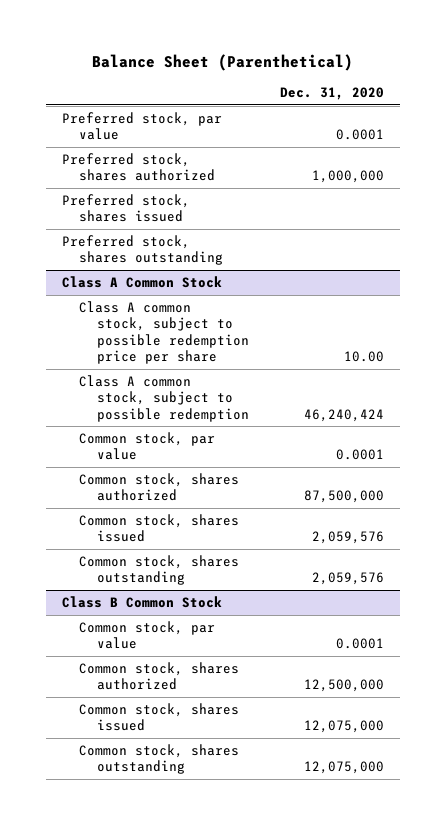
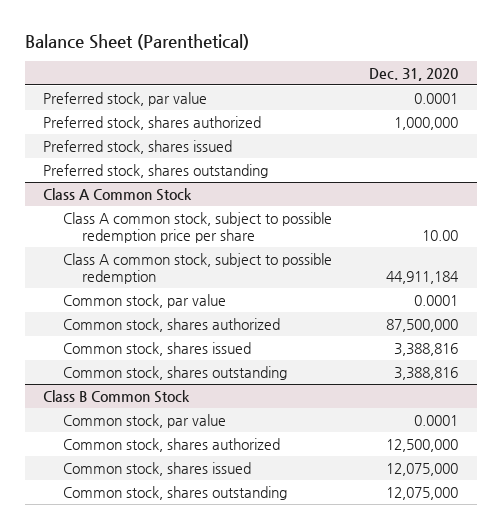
[304,408,385,422] 46,240,424 -> [385,270,459,284] 44,911,184
[312,531,385,545] 2,059,576 -> [393,342,458,356] 3,388,816
[312,572,385,586] 2,059,576 -> [393,366,458,380] 3,388,816

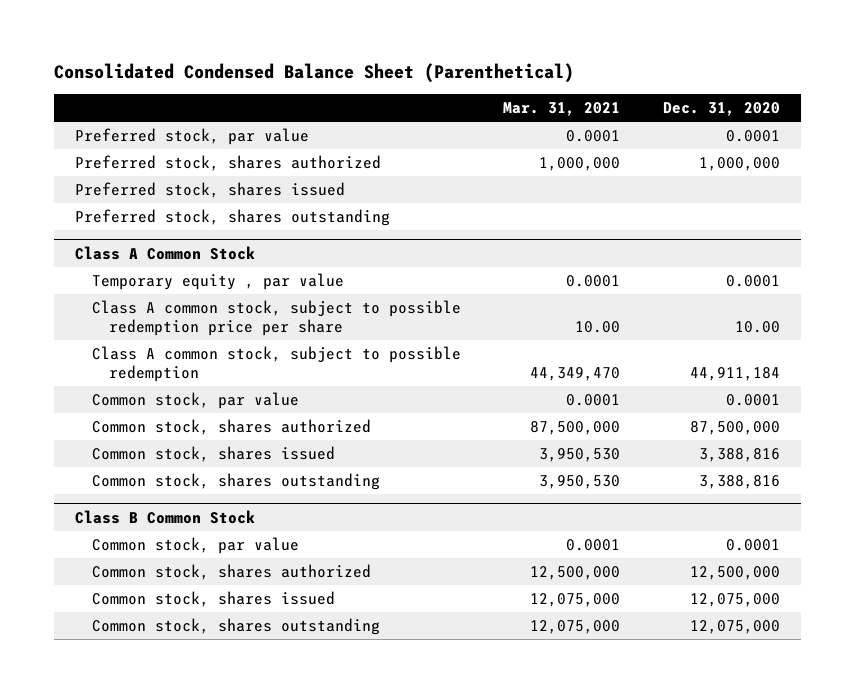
[24,33,249,50] Balance Sheet (Parenthetical) -> [53,63,574,84] Consolidated Condensed Balance Sheet (Parenthetical)
none -> [503,101,621,116] Mar. 31, 2021
none -> [91,273,344,291] Temporary equity , par value

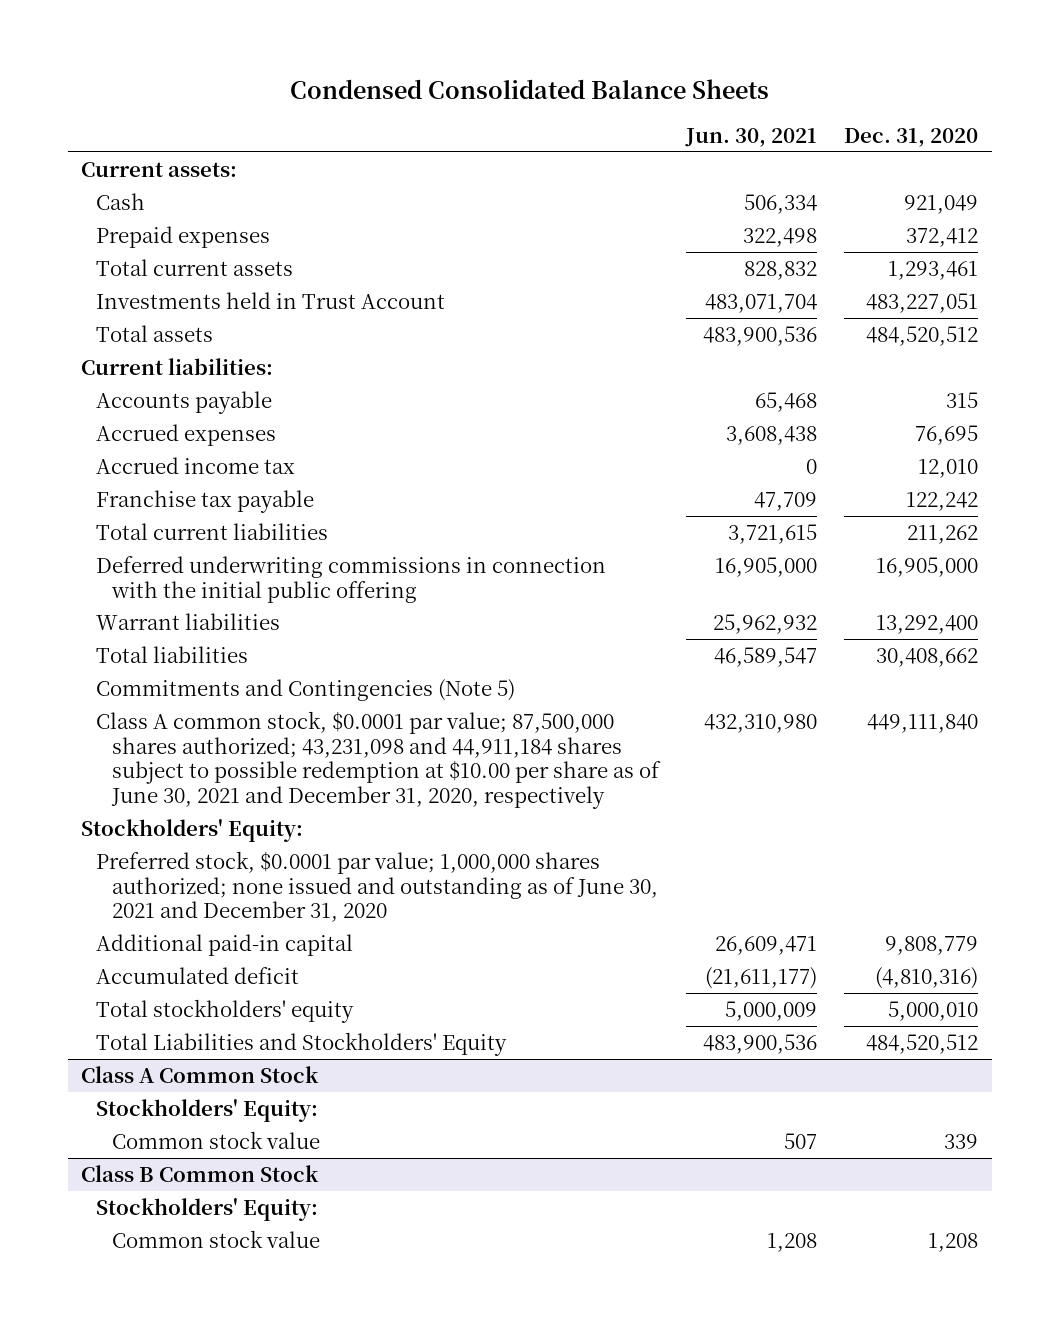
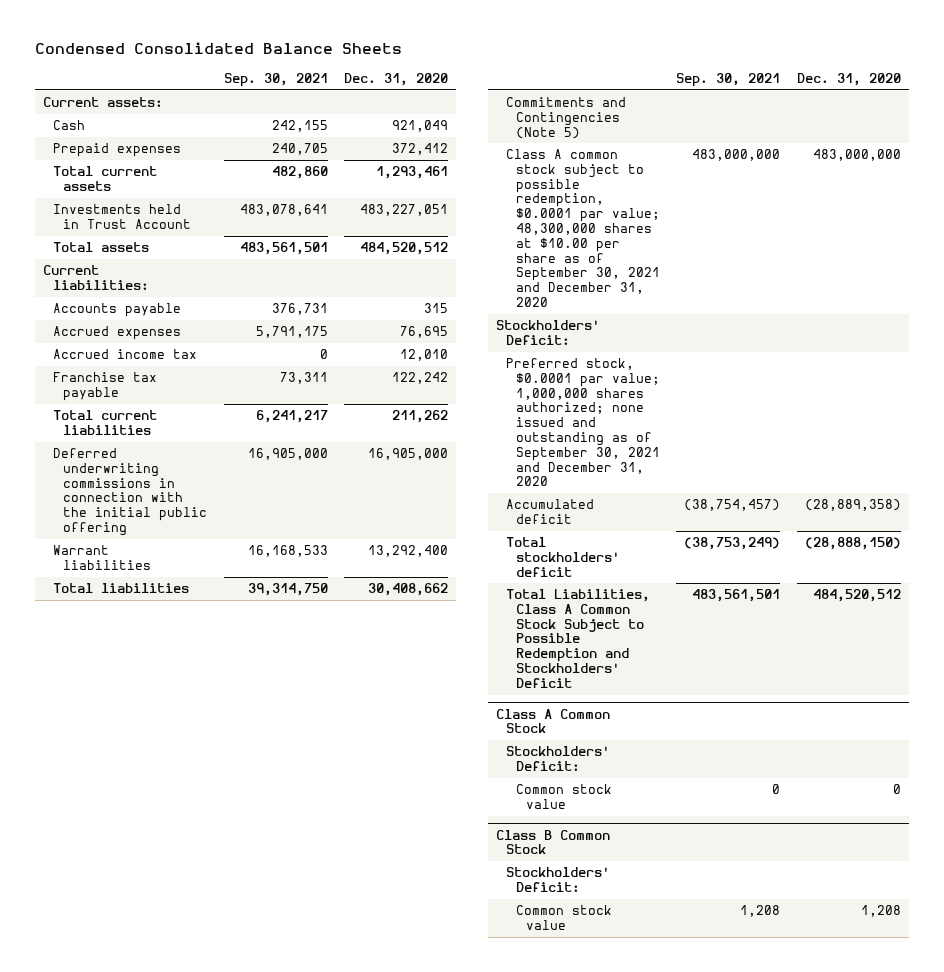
[684,128,817,148] Jun. 30, 2021 -> none
none -> [223,72,328,87] Sep. 30, 2021
[96,933,354,956] Additional paid-in capital -> none
[96,710,661,810] Class A common stock, $0.0001 par value; 87,500,000 shares authorized; 43,231,098 and 44,911,184 shares subject to possible redemption at $10.00 per share as of June 30, 2021 and December 31, 2020, respectively -> [505,149,660,308] Class A common stock subject to possible redemption, $0.0001 par value; 48,300,000 shares at $10.00 per share as of September 30, 2021 and December 31, 2020
[867,713,979,733] 449,111,840 -> [812,149,901,162] 483,000,000
[81,818,304,842] Stockholders' Equity: -> [495,320,600,345] Stockholders' Deficit:
[96,850,658,923] Preferred stock, $0.0001 par value; 1,000,000 shares authorized; none issued and outstanding as of June 30, 2021 and December 31, 2020 -> [505,358,660,487] Preferred stock, $0.0001 par value; 1,000,000 shares authorized; none issued and outstanding as of September 30, 2021 and December 31, 2020
[875,966,979,989] (4,810,316) -> [804,499,901,512] (28,889,358)
[96,998,355,1023] Total stockholders' equity -> [505,537,620,577] Total stockholders' deficit
[888,1000,979,1021] 5,000,010 -> [804,537,901,551] (28,888,150)
[96,1031,508,1056] Total Liabilities and Stockholders' Equity -> [505,589,650,688] Total Liabilities, Class A Common Stock Subject to Possible Redemption and Stockholders' Deficit
[96,1098,319,1122] Stockholders' Equity: -> [505,746,610,771] Stockholders' Deficit:
[944,1133,979,1149] 339 -> [892,784,901,795] 0
[96,1197,319,1221] Stockholders' Equity: -> [505,867,610,892] Stockholders' Deficit:

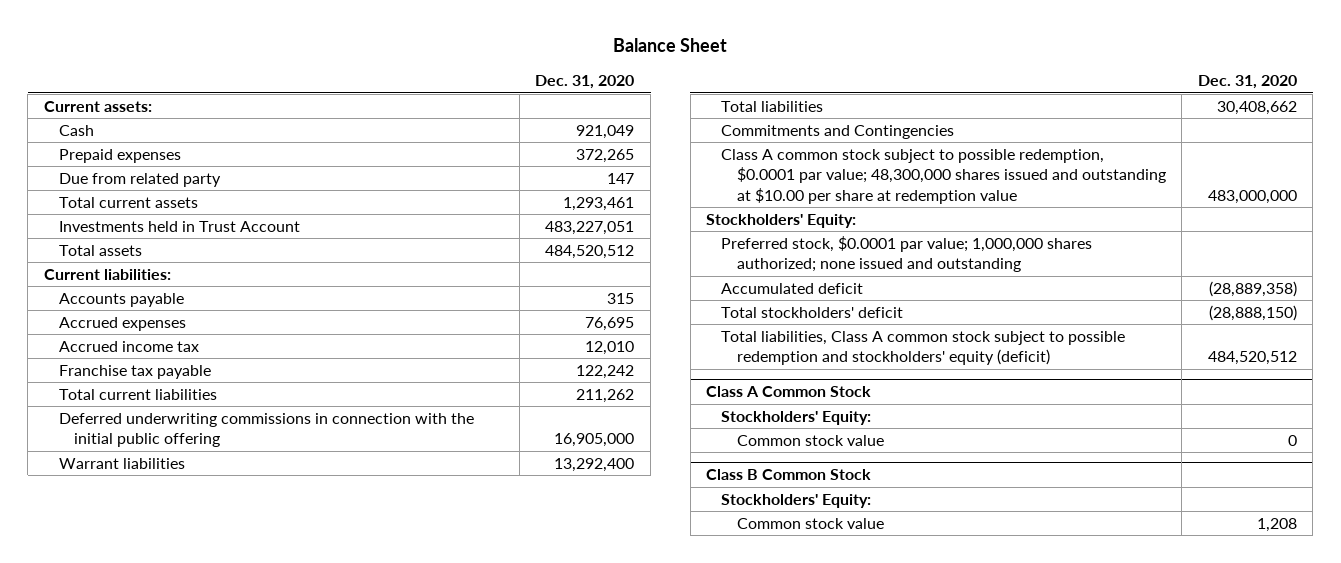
[34,42,402,55] Condensed Consolidated Balance Sheets -> [613,38,728,53] Balance Sheet
[223,72,328,87] Sep. 30, 2021 -> none
[392,143,449,156] 372,412 -> [576,148,635,163] 372,265
none -> [59,172,222,187] Due from related party
[505,97,626,139] Commitments and Contingencies (Note 5) -> [721,124,955,139] Commitments and Contingencies
[505,149,660,308] Class A common stock subject to possible redemption, $0.0001 par value; 48,300,000 shares at $10.00 per share as of September 30, 2021 and December 31, 2020 -> [721,148,1166,204] Class A common stock subject to possible redemption, $0.0001 par value; 48,300,000 shares issued and outstanding at $10.00 per share at redemption value
[495,320,600,345] Stockholders' Deficit: -> [706,213,857,228] Stockholders' Equity:
[505,358,660,487] Preferred stock, $0.0001 par value; 1,000,000 shares authorized; none issued and outstanding as of September 30, 2021 and December 31, 2020 -> [721,235,1093,273] Preferred stock, $0.0001 par value; 1,000,000 shares authorized; none issued and outstanding
[505,589,650,688] Total Liabilities, Class A Common Stock Subject to Possible Redemption and Stockholders' Deficit -> [721,330,1126,366] Total liabilities, Class A common stock subject to possible redemption and stockholders' equity (deficit)
[505,746,610,771] Stockholders' Deficit: -> [721,410,872,425] Stockholders' Equity:
[505,867,610,892] Stockholders' Deficit: -> [721,493,872,508] Stockholders' Equity:

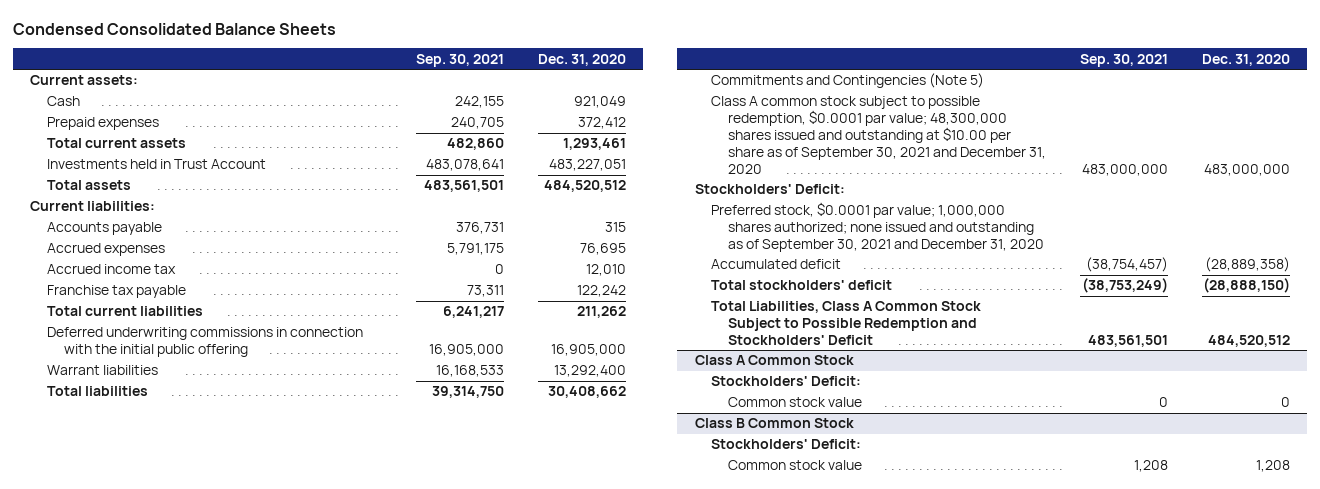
[613,38,728,53] Balance Sheet -> [12,22,336,35] Condensed Consolidated Balance Sheets
none -> [415,53,504,67] Sep. 30, 2021
[59,172,222,187] Due from related party -> none
[576,148,635,163] 372,265 -> [577,117,626,130] 372,412
[721,124,955,139] Commitments and Contingencies -> [711,73,985,89] Commitments and Contingencies (Note 5)
[721,148,1166,204] Class A common stock subject to possible redemption, $0.0001 par value; 48,300,000 shares issued and outstanding at $10.00 per share at redemption value -> [711,96,1047,175] Class A common stock subject to possible redemption, $0.0001 par value; 48,300,000 shares issued and outstanding at $10.00 per share as of September 30, 2021 and December 31, 2020
[706,213,857,228] Stockholders' Equity: -> [694,184,845,195] Stockholders' Deficit:
[721,235,1093,273] Preferred stock, $0.0001 par value; 1,000,000 shares authorized; none issued and outstanding -> [711,202,1045,253] Preferred stock, $0.0001 par value; 1,000,000 shares authorized; none issued and outstanding as of September 30, 2021 and December 31, 2020
[721,330,1126,366] Total liabilities, Class A common stock subject to possible redemption and stockholders' equity (deficit) -> [711,301,982,346] Total Liabilities, Class A Common Stock Subject to Possible Redemption and Stockholders' Deficit
[721,410,872,425] Stockholders' Equity: -> [711,376,862,387] Stockholders' Deficit:
[721,493,872,508] Stockholders' Equity: -> [711,439,862,450] Stockholders' Deficit:

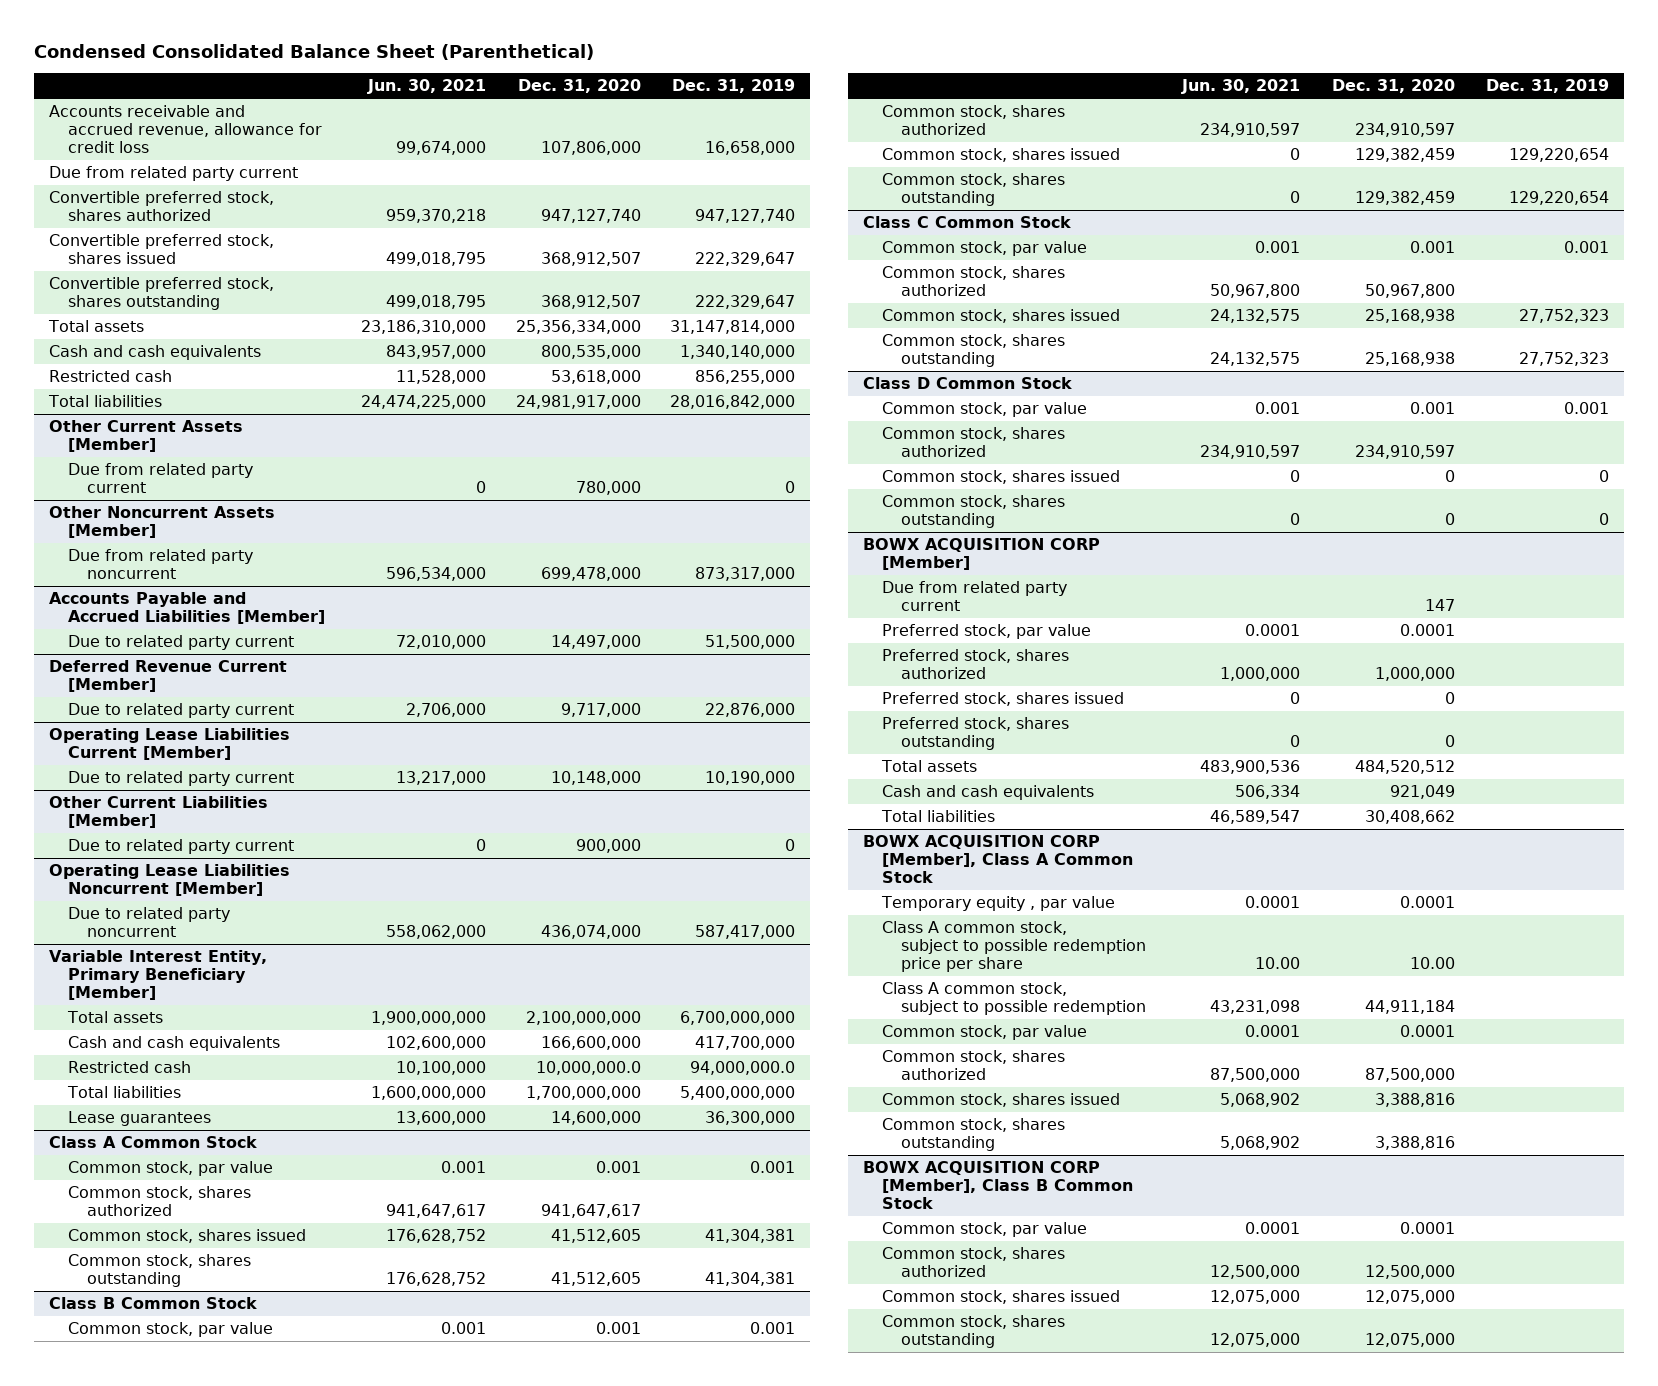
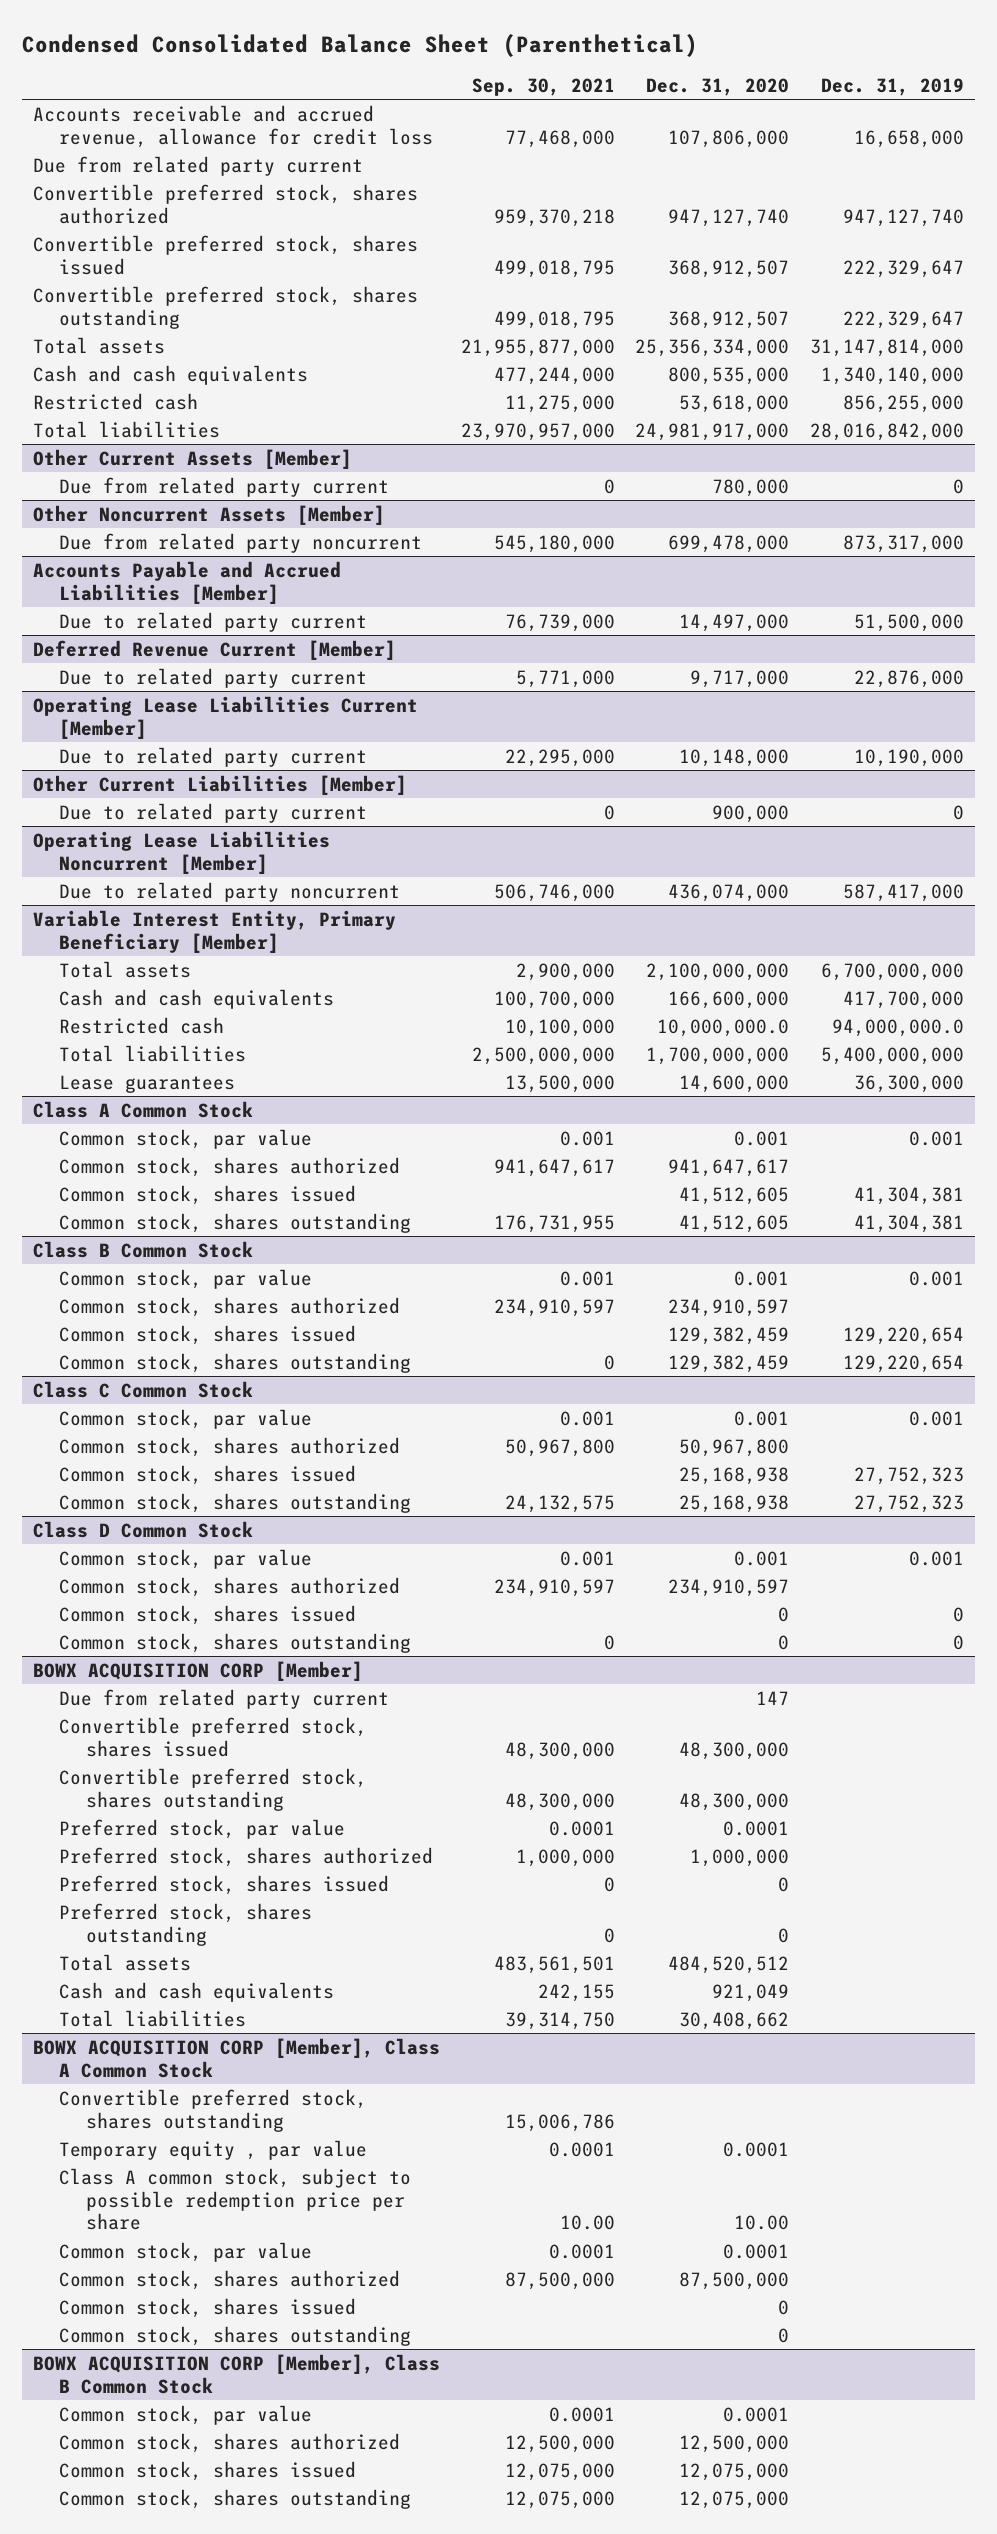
[367,79,487,95] Jun. 30, 2021 -> none
none -> [471,77,615,96] Sep. 30, 2021
none -> [59,1716,368,1757] Convertible preferred stock, shares issued
none -> [59,1767,368,1811] Convertible preferred stock, shares outstanding
none -> [59,2088,368,2132] Convertible preferred stock, shares outstanding
[881,982,1147,1016] Class A common stock, subject to possible redemption -> none
[1374,1093,1455,1108] 3,388,816 -> [778,2299,790,2315] 0
[1374,1136,1455,1151] 3,388,816 -> [778,2327,790,2343] 0

